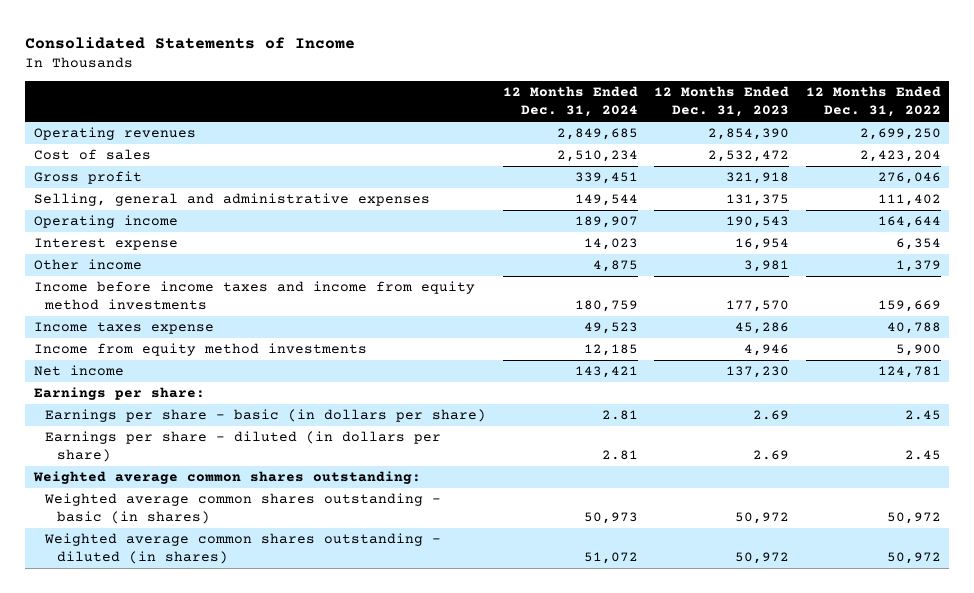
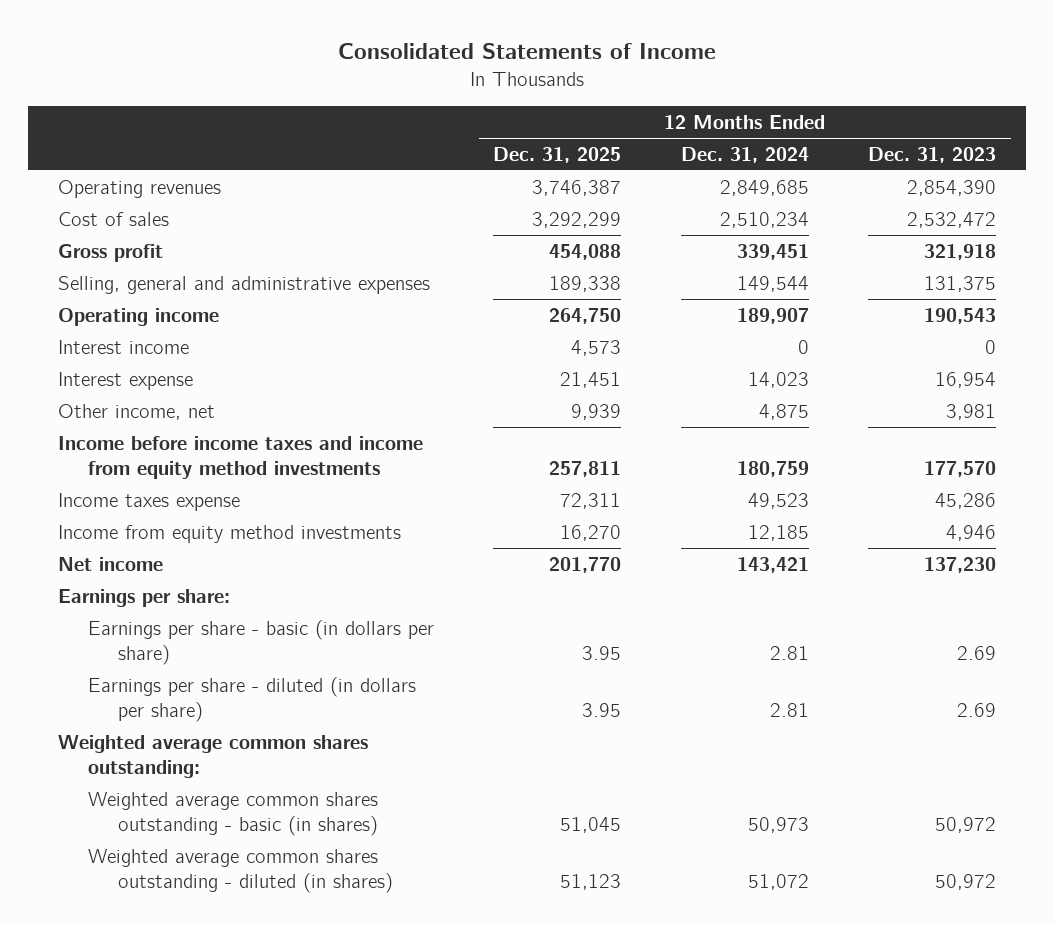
[805,86,941,118] 12 Months Ended Dec. 31, 2022 -> none
none -> [493,146,622,163] Dec. 31, 2025
none -> [57,339,189,354] Interest income
[33,259,142,271] Other income -> [57,403,215,420] Other income, net

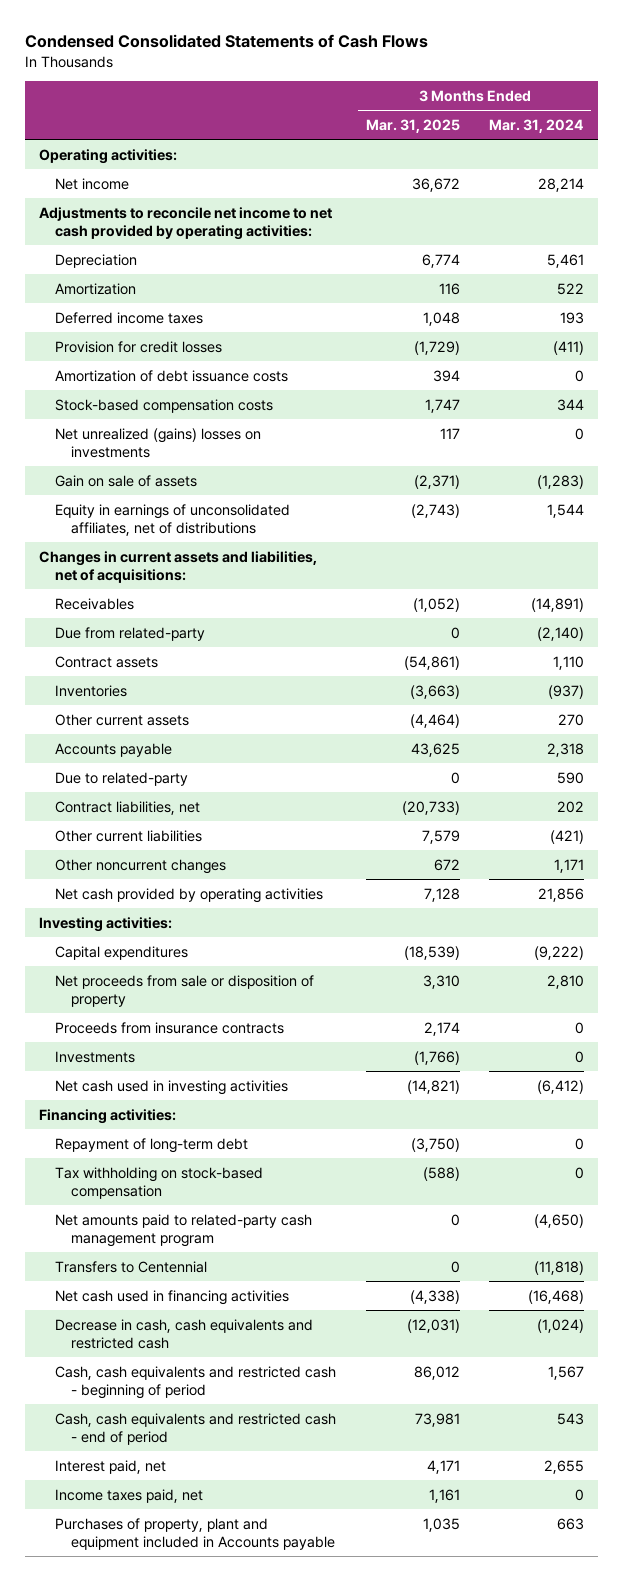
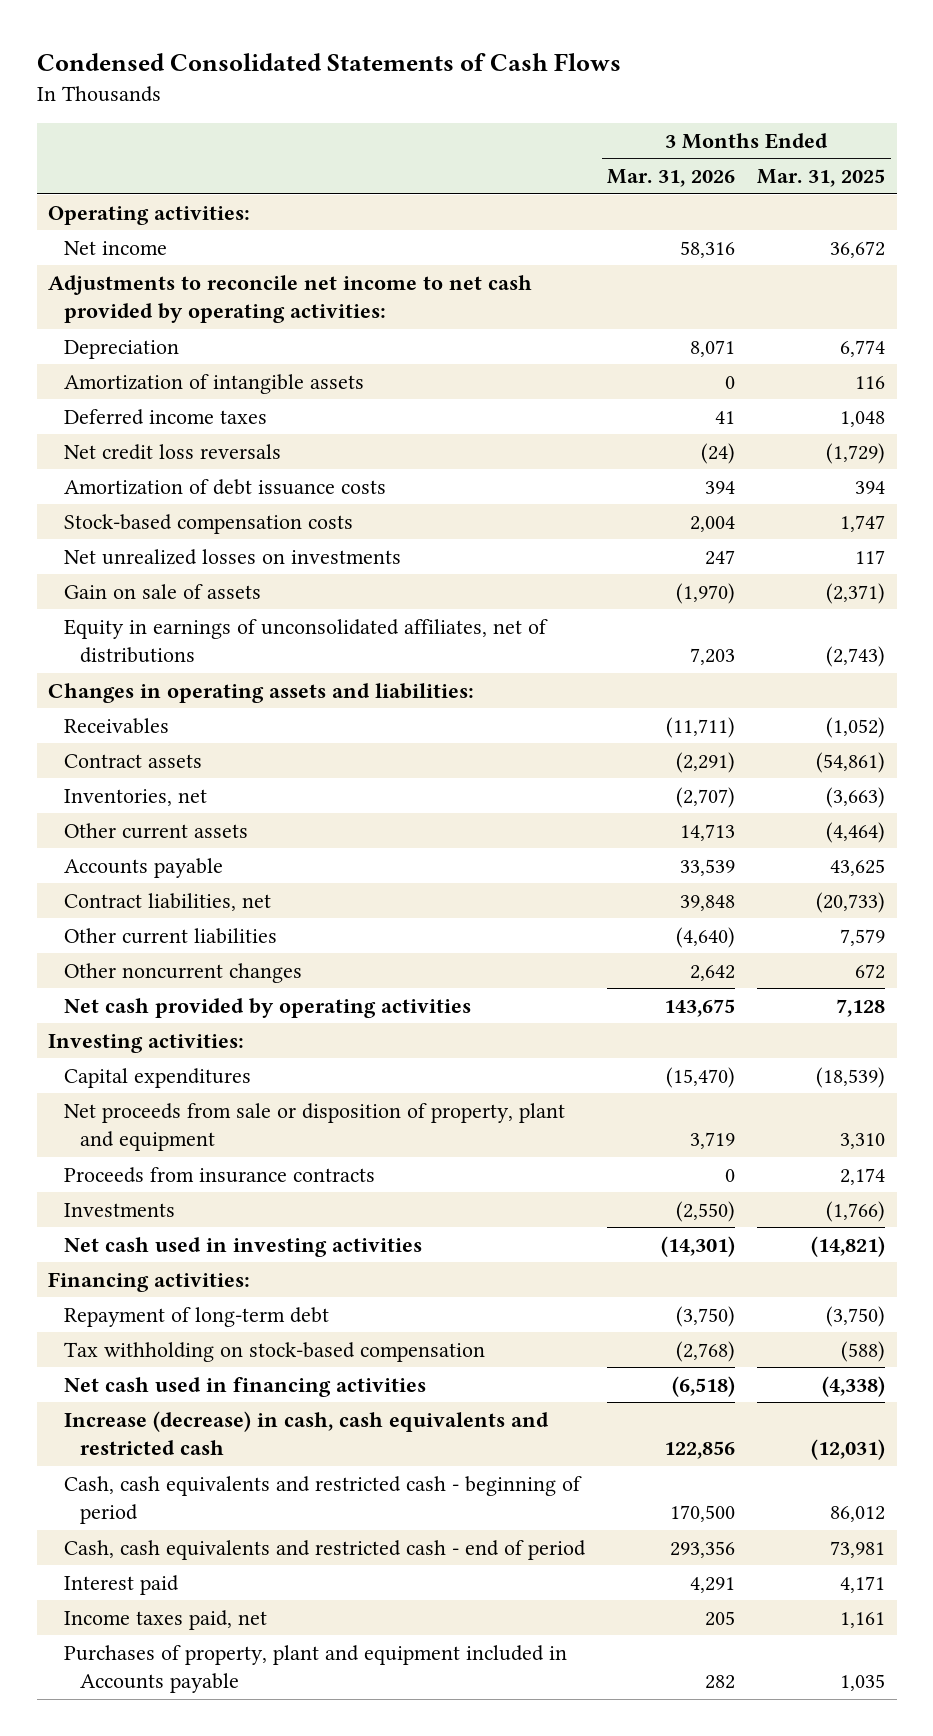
[488,119,584,134] Mar. 31, 2024 -> none
none -> [607,169,736,188] Mar. 31, 2026
[55,282,137,295] Amortization -> [63,373,364,394] Amortization of intangible assets
[55,340,223,353] Provision for credit losses -> [63,443,281,460] Net credit loss reversals
[55,427,262,458] Net unrealized (gains) losses on investments -> [63,548,401,565] Net unrealized losses on investments
[39,550,318,583] Changes in current assets and liabilities, net of acquisitions: -> [47,682,474,703] Changes in operating assets and liabilities:
[55,626,206,641] Due from related-party -> none
[55,684,128,697] Inventories -> [63,788,207,806] Inventories, net
[55,771,189,786] Due to related-party -> none
[55,974,315,1007] Net proceeds from sale or disposition of property -> [63,1102,565,1152] Net proceeds from sale or disposition of property, plant and equipment
[55,1213,313,1247] Net amounts paid to related-party cash management program -> none
[55,1260,208,1273] Transfers to Centennial -> none
[55,1318,314,1349] Decrease in cash, cash equivalents and restricted cash -> [63,1410,549,1456] Increase (decrease) in cash, cash equivalents and restricted cash
[55,1459,167,1474] Interest paid, net -> [63,1574,179,1595] Interest paid

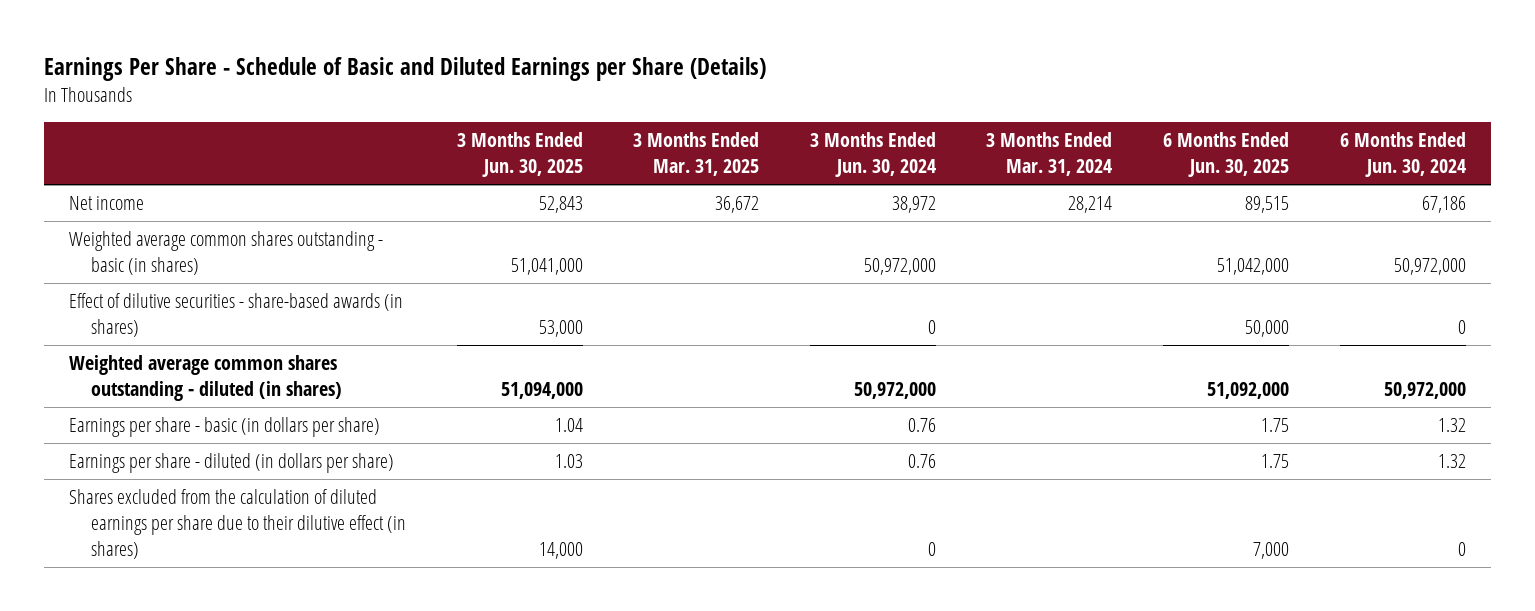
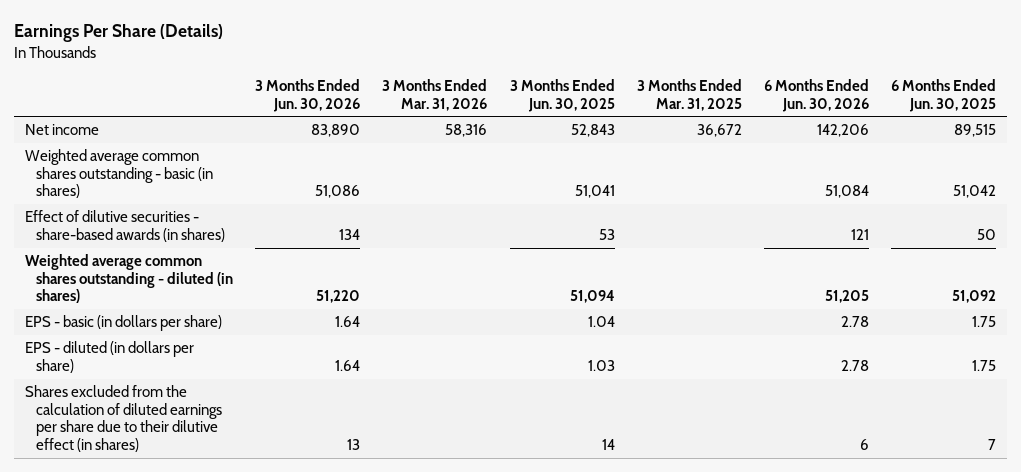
[43,57,766,82] Earnings Per Share - Schedule of Basic and Diluted Earnings per Share (Details) -> [13,24,223,43] Earnings Per Share (Details)
[809,132,936,178] 3 Months Ended Jun. 30, 2024 -> none
[986,132,1113,177] 3 Months Ended Mar. 31, 2024 -> none
[1339,132,1466,178] 6 Months Ended Jun. 30, 2024 -> none
none -> [255,79,361,112] 3 Months Ended Jun. 30, 2026
none -> [382,79,488,111] 3 Months Ended Mar. 31, 2026
none -> [764,79,870,112] 6 Months Ended Jun. 30, 2026
[510,258,583,276] 51,041,000 -> [574,185,615,199] 51,041
[1216,258,1289,276] 51,042,000 -> [953,185,997,199] 51,042
[538,320,583,338] 53,000 -> [598,228,615,240] 53
[1244,320,1289,338] 50,000 -> [977,228,997,240] 50
[500,382,583,400] 51,094,000 -> [569,290,615,304] 51,094
[1206,382,1289,400] 51,092,000 -> [952,290,997,304] 51,092
[69,417,381,438] Earnings per share - basic (in dollars per share) -> [25,315,223,332] EPS - basic (in dollars per share)
[69,453,395,474] Earnings per share - diluted (in dollars per share) -> [25,341,195,373] EPS - diluted (in dollars per share)
[538,541,583,559] 14,000 -> [601,438,615,450] 14
[1252,541,1289,559] 7,000 -> [988,438,997,450] 7

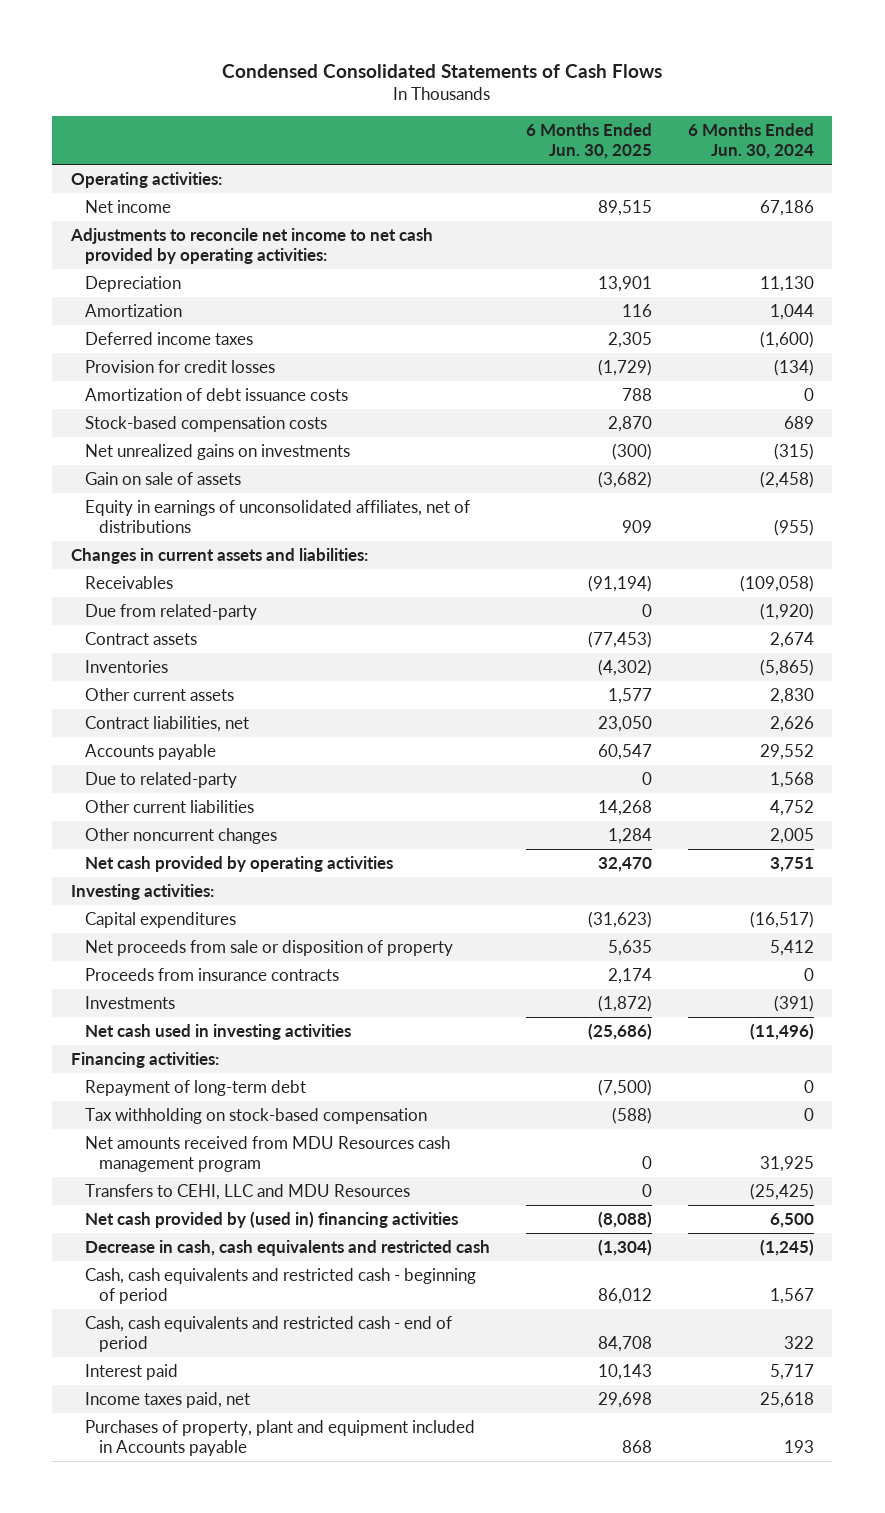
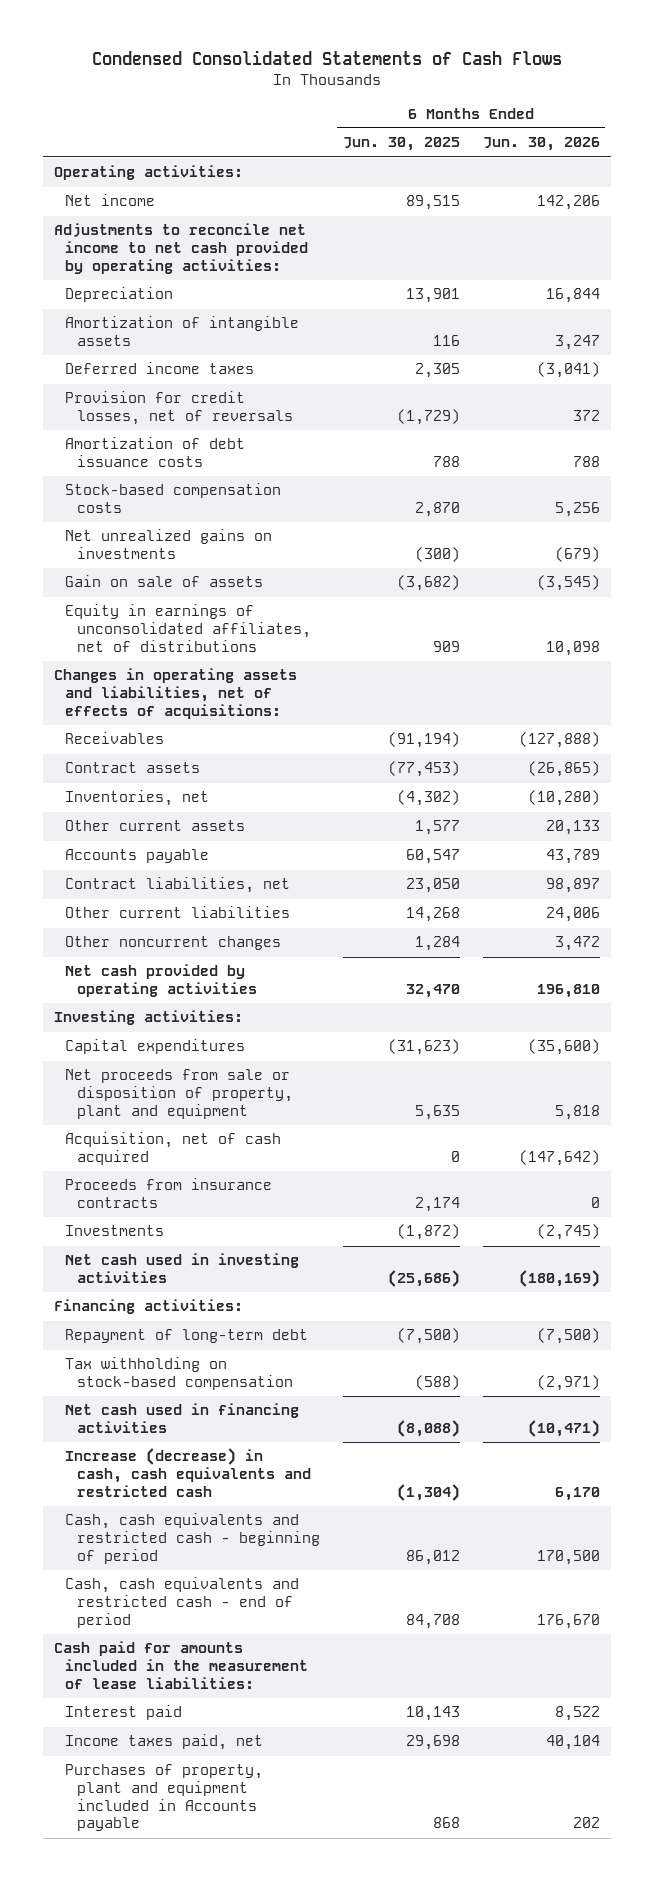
[688,122,815,160] 6 Months Ended Jun. 30, 2024 -> none
none -> [482,137,600,152] Jun. 30, 2026
[84,303,182,317] Amortization -> [65,316,300,347] Amortization of intangible assets
[84,359,275,373] Provision for credit losses -> [65,391,293,426] Provision for credit losses, net of reversals
[70,547,368,564] Changes in current assets and liabilities: -> [54,668,298,719] Changes in operating assets and liabilities, net of effects of acquisitions:
[84,603,257,620] Due from related-party -> none
[84,659,168,673] Inventories -> [65,790,210,807] Inventories, net
[84,771,237,788] Due to related-party -> none
[84,715,249,732] Contract liabilities, net -> [65,877,291,894] Contract liabilities, net
[84,939,453,956] Net proceeds from sale or disposition of property -> [65,1069,293,1119] Net proceeds from sale or disposition of property, plant and equipment
none -> [65,1132,282,1166] Acquisition, net of cash acquired
[84,1135,450,1173] Net amounts received from MDU Resources cash management program -> none
[84,1183,410,1200] Transfers to CEHI, LLC and MDU Resources -> none
[84,1210,458,1228] Net cash provided by (used in) financing activities -> [65,1403,300,1434] Net cash used in financing activities
[84,1239,490,1256] Decrease in cash, cash equivalents and restricted cash -> [65,1448,311,1497] Increase (decrease) in cash, cash equivalents and restricted cash
none -> [54,1641,309,1689] Cash paid for amounts included in the measurement of lease liabilities:

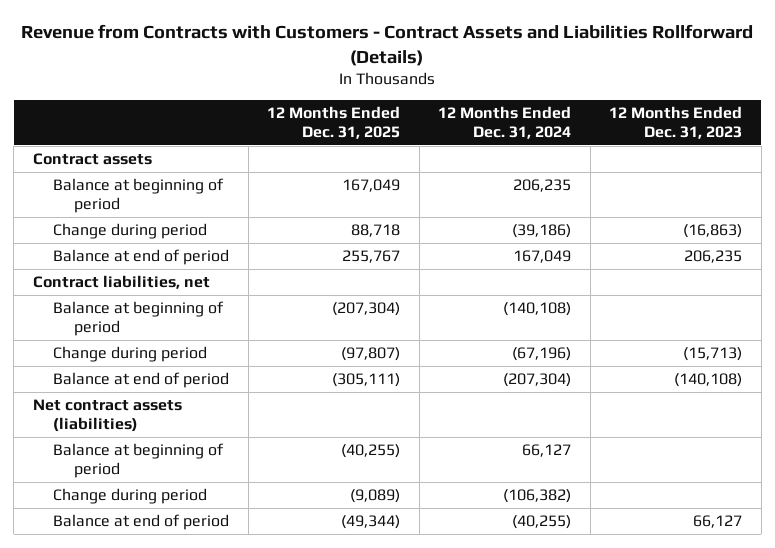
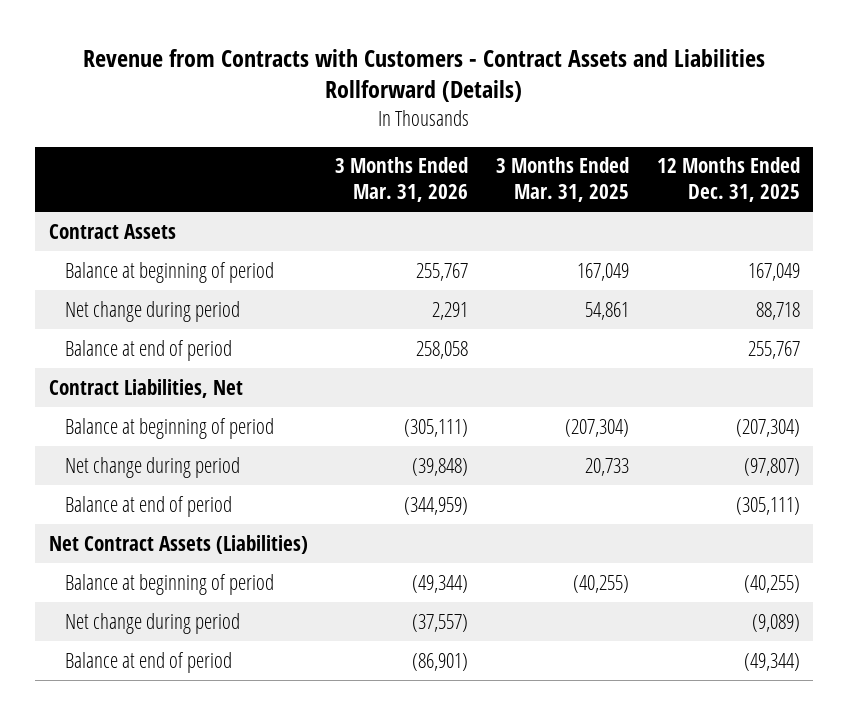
[438,106,572,140] 12 Months Ended Dec. 31, 2024 -> none
[609,106,743,140] 12 Months Ended Dec. 31, 2023 -> none
none -> [335,157,469,203] 3 Months Ended Mar. 31, 2026
none -> [495,157,629,203] 3 Months Ended Mar. 31, 2025
[32,153,152,166] Contract assets -> [48,223,176,239] Contract Assets
[53,223,208,240] Change during period -> [65,300,241,322] Net change during period
[32,275,210,290] Contract liabilities, net -> [48,378,243,398] Contract Liabilities, Net
[53,346,208,363] Change during period -> [65,456,241,478] Net change during period
[32,399,182,432] Net contract assets (liabilities) -> [48,534,308,554] Net Contract Assets (Liabilities)
[53,488,208,505] Change during period -> [65,612,241,634] Net change during period

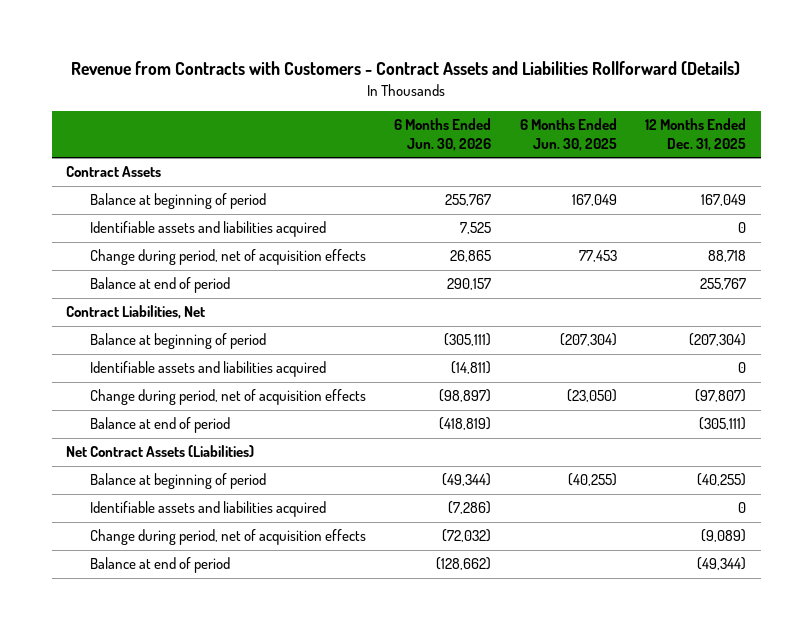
[335,157,469,203] 3 Months Ended Mar. 31, 2026 -> none
[495,157,629,203] 3 Months Ended Mar. 31, 2025 -> none
none -> [394,118,492,151] 6 Months Ended Jun. 30, 2026
none -> [519,118,617,151] 6 Months Ended Jun. 30, 2025
none -> [89,221,326,238] Identifiable assets and liabilities acquired
[65,300,241,322] Net change during period -> [89,249,366,266] Change during period, net of acquisition effects
none -> [89,361,326,378] Identifiable assets and liabilities acquired
[65,456,241,478] Net change during period -> [89,389,366,406] Change during period, net of acquisition effects
none -> [89,501,326,518] Identifiable assets and liabilities acquired
[65,612,241,634] Net change during period -> [89,529,366,546] Change during period, net of acquisition effects

